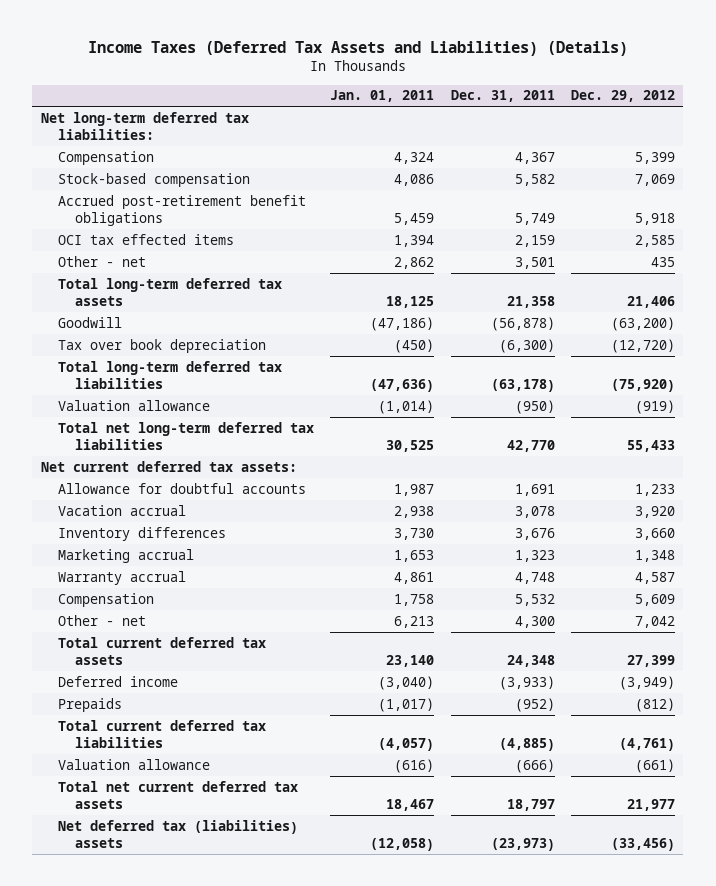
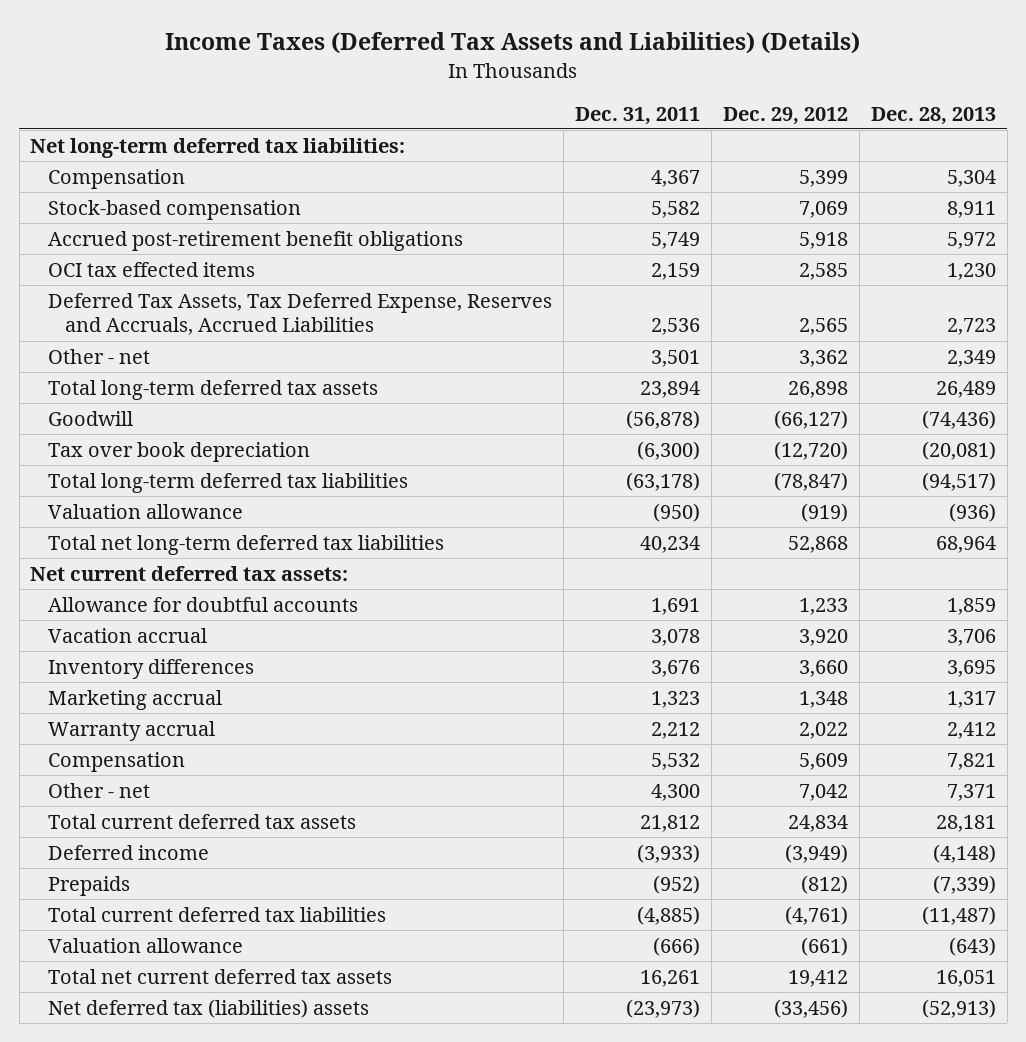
[330,90,435,103] Jan. 01, 2011 -> none
none -> [870,106,996,125] Dec. 28, 2013
none -> [47,292,552,336] Deferred Tax Assets, Tax Deferred Expense, Reserves and Accruals, Accrued Liabilities
[650,256,675,267] 435 -> [798,349,848,367] 3,362
[506,295,555,308] 21,358 -> [639,380,700,398] 23,894
[626,295,675,308] 21,406 -> [787,380,848,398] 26,898
[610,316,675,331] (63,200) -> [773,409,848,429] (66,127)
[610,378,675,392] (75,920) -> [773,471,848,491] (78,847)
[506,439,555,452] 42,770 -> [639,535,700,553] 40,234
[626,439,675,452] 55,433 -> [787,535,848,553] 52,868
[514,571,555,584] 4,748 -> [650,721,700,739] 2,212
[634,571,675,584] 4,587 -> [798,721,848,739] 2,022
[506,654,555,667] 24,348 -> [639,814,700,832] 21,812
[626,654,675,667] 27,399 -> [787,814,848,832] 24,834
[506,798,555,811] 18,797 -> [639,969,700,987] 16,261
[626,798,675,811] 21,977 -> [787,969,848,987] 19,412

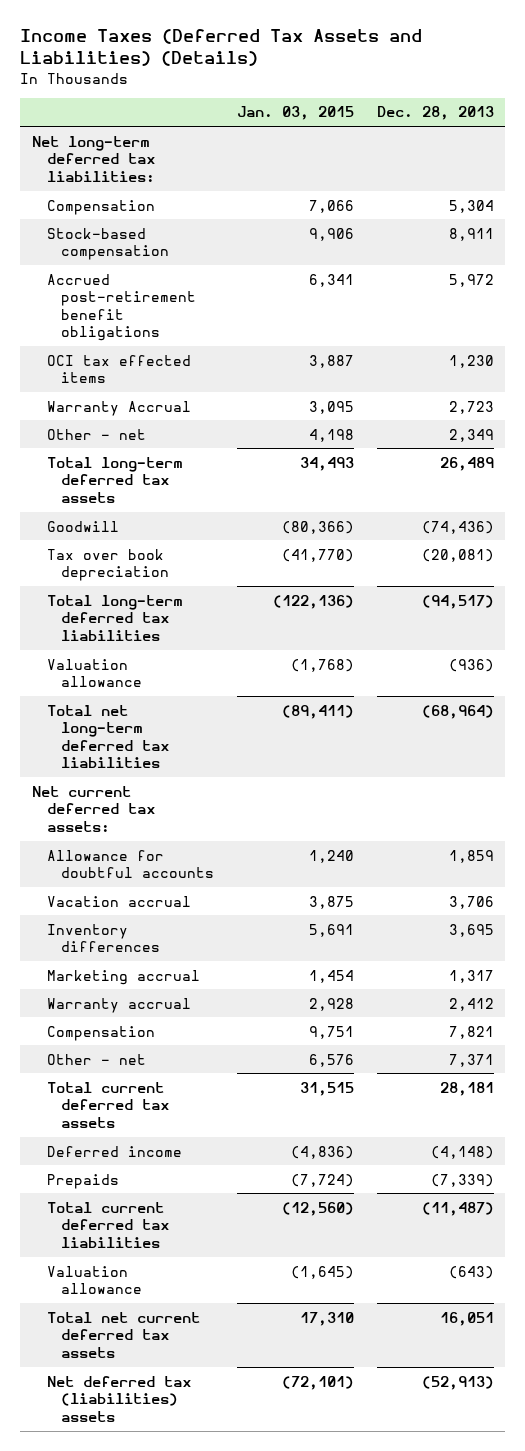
[574,106,700,125] Dec. 31, 2011 -> none
[722,106,848,125] Dec. 29, 2012 -> none
none -> [237,106,355,121] Jan. 03, 2015
[47,292,552,336] Deferred Tax Assets, Tax Deferred Expense, Reserves and Accruals, Accrued Liabilities -> [46,400,191,416] Warranty Accrual
[935,535,996,553] 68,964 -> [421,704,494,719] (68,964)

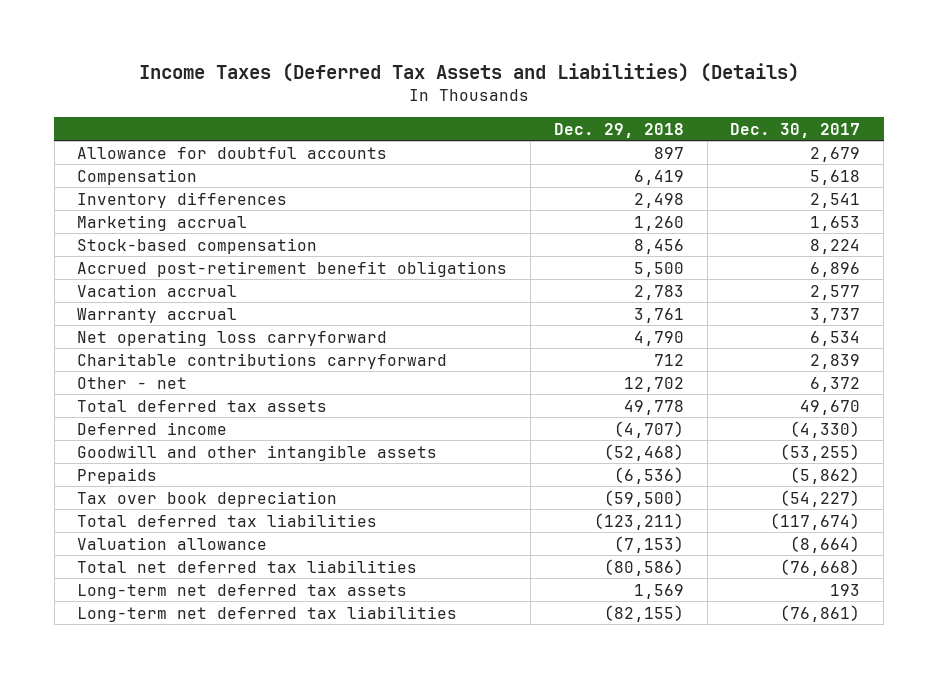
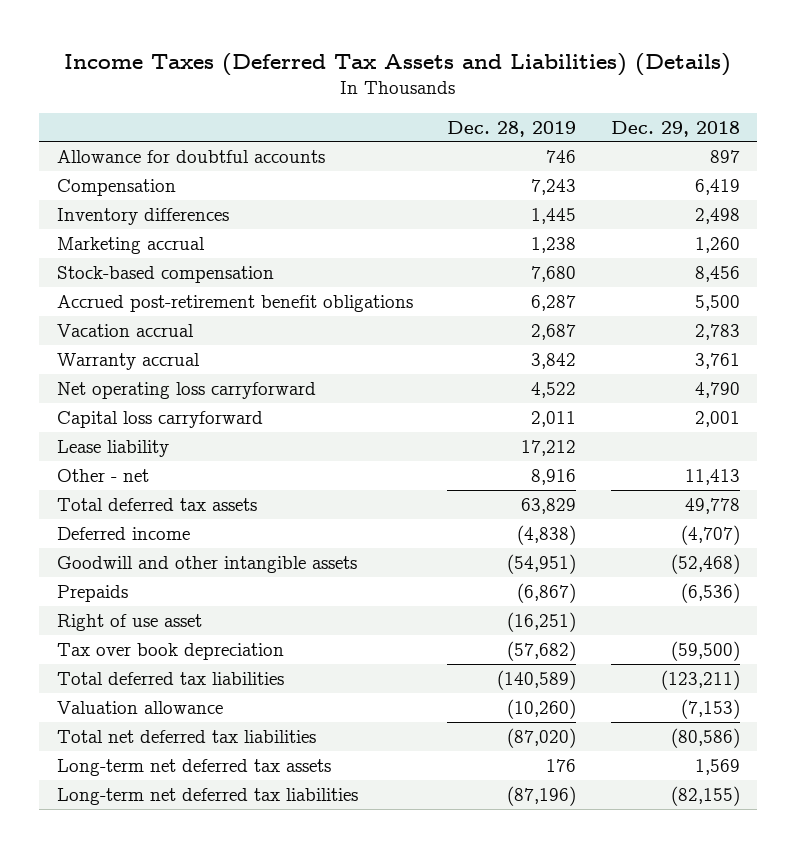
[730,122,861,138] Dec. 30, 2017 -> none
none -> [447,120,577,137] Dec. 28, 2019
[77,352,448,369] Charitable contributions carryforward -> none
none -> [56,410,263,428] Capital loss carryforward
none -> [56,439,169,457] Lease liability
[623,376,684,392] 12,702 -> [684,468,740,485] 11,413
none -> [56,613,202,631] Right of use asset

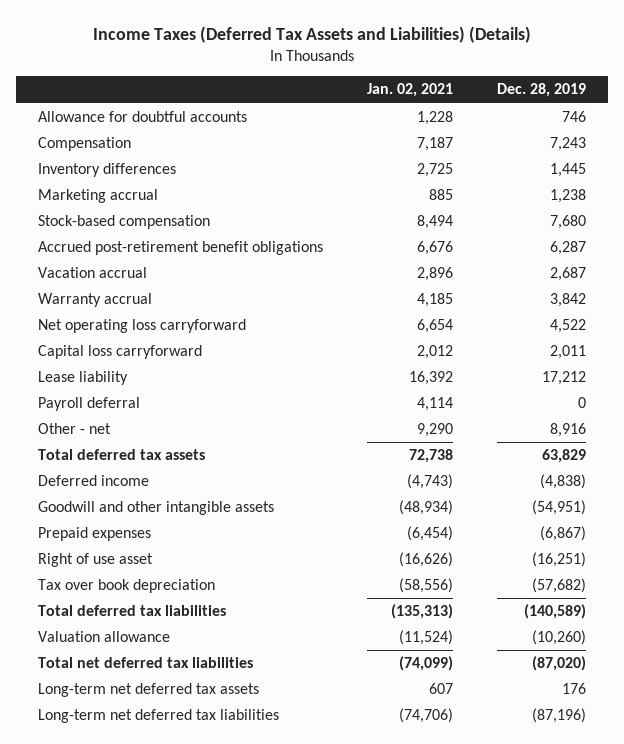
[610,120,740,137] Dec. 29, 2018 -> none
none -> [367,83,454,98] Jan. 02, 2021
none -> [38,397,141,412] Payroll deferral
[56,584,128,602] Prepaids -> [38,527,152,542] Prepaid expenses

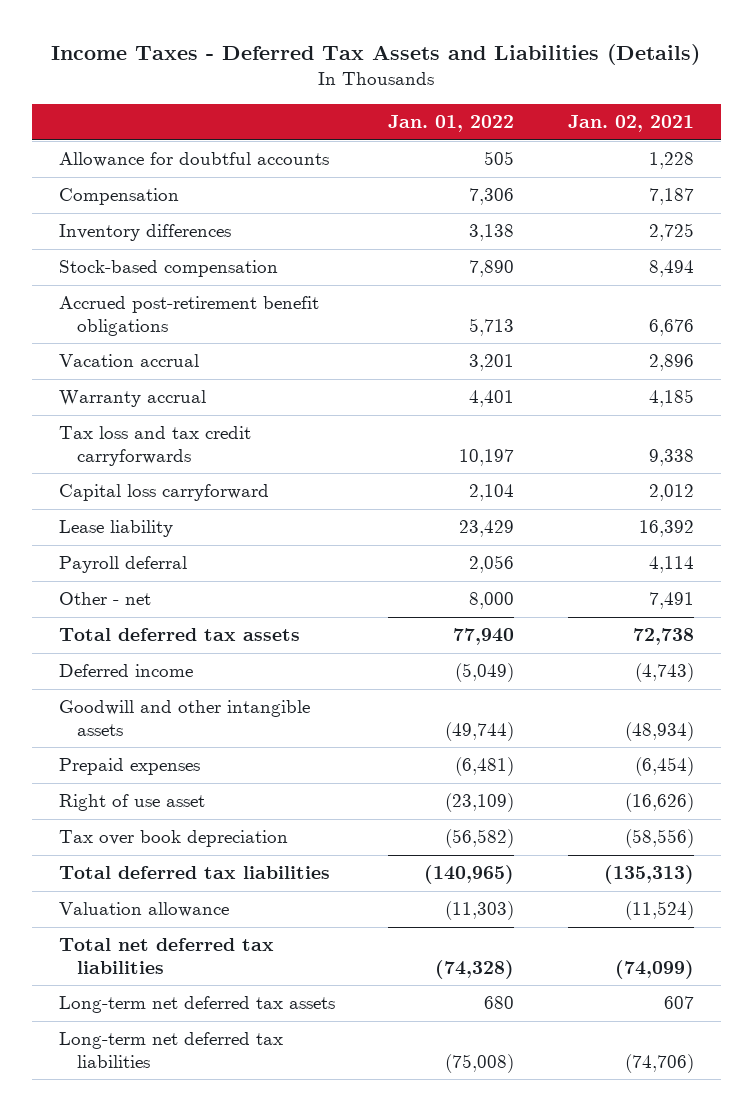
[93,26,532,44] Income Taxes (Deferred Tax Assets and Liabilities) (Details) -> [51,44,701,66] Income Taxes - Deferred Tax Assets and Liabilities (Details)
[496,83,586,98] Dec. 28, 2019 -> none
none -> [388,114,515,132] Jan. 01, 2022
[38,189,159,204] Marketing accrual -> none
[38,319,247,334] Net operating loss carryforward -> none
none -> [58,426,251,466] Tax loss and tax credit carryforwards
[417,423,454,438] 9,290 -> [648,592,694,610] 7,491

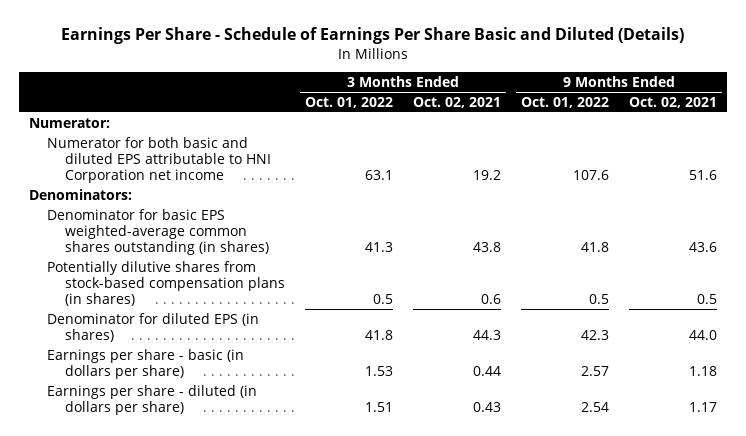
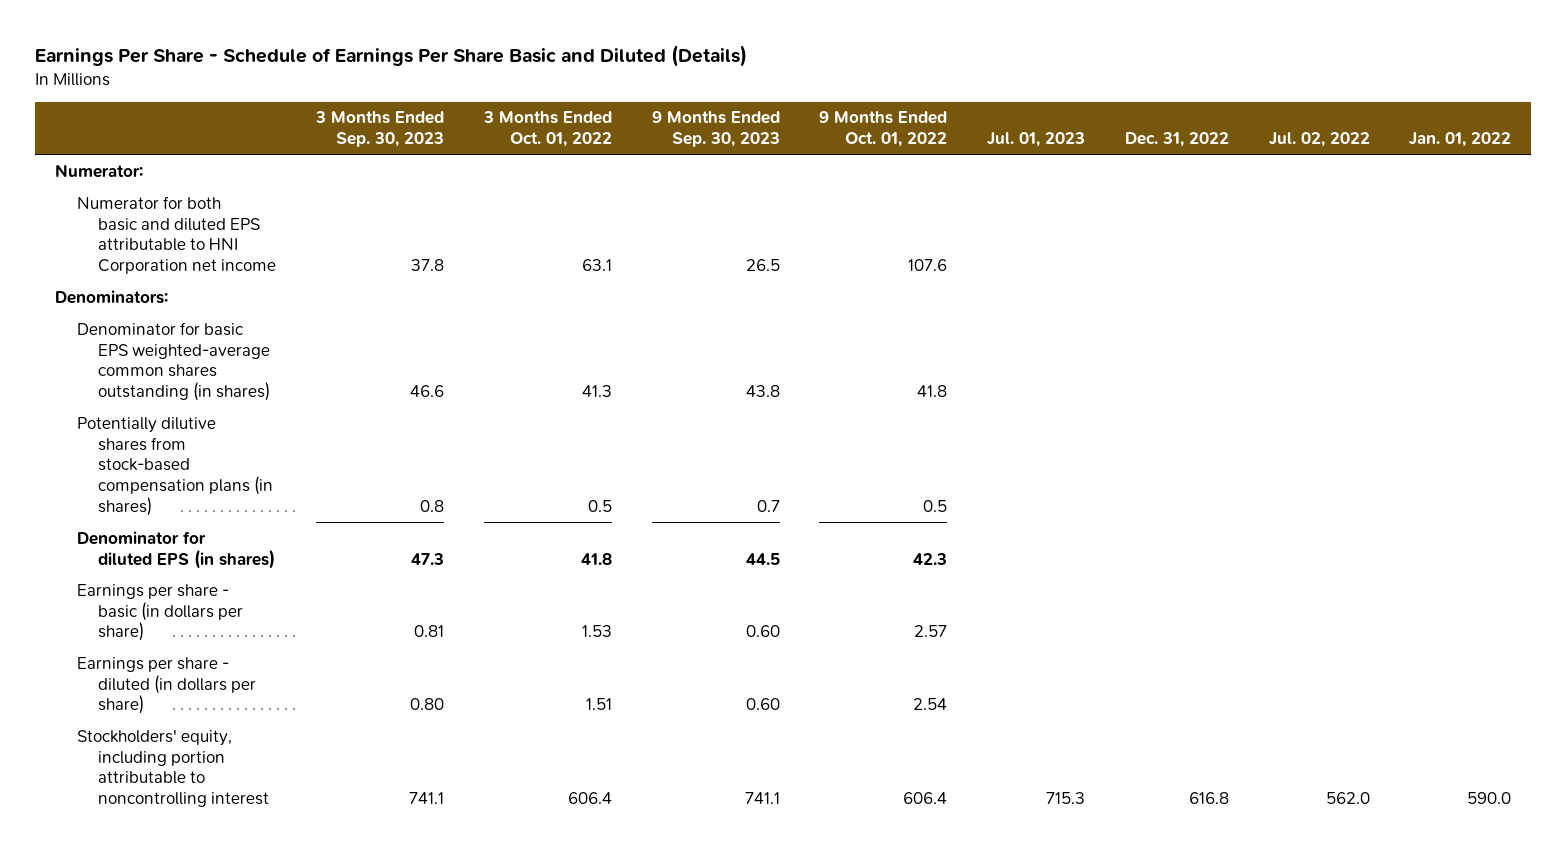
[413,96,502,108] Oct. 02, 2021 -> none
[629,96,718,108] Oct. 02, 2021 -> none
none -> [315,111,445,148] 3 Months Ended Sep. 30, 2023
none -> [651,111,780,148] 9 Months Ended Sep. 30, 2023
none -> [987,132,1086,148] Jul. 01, 2023
none -> [1124,132,1229,148] Dec. 31, 2022
none -> [1268,132,1370,148] Jul. 02, 2022
none -> [1409,132,1512,148] Jan. 01, 2022
none -> [76,729,270,808] Stockholders' equity, including portion attributable to noncontrolling interest

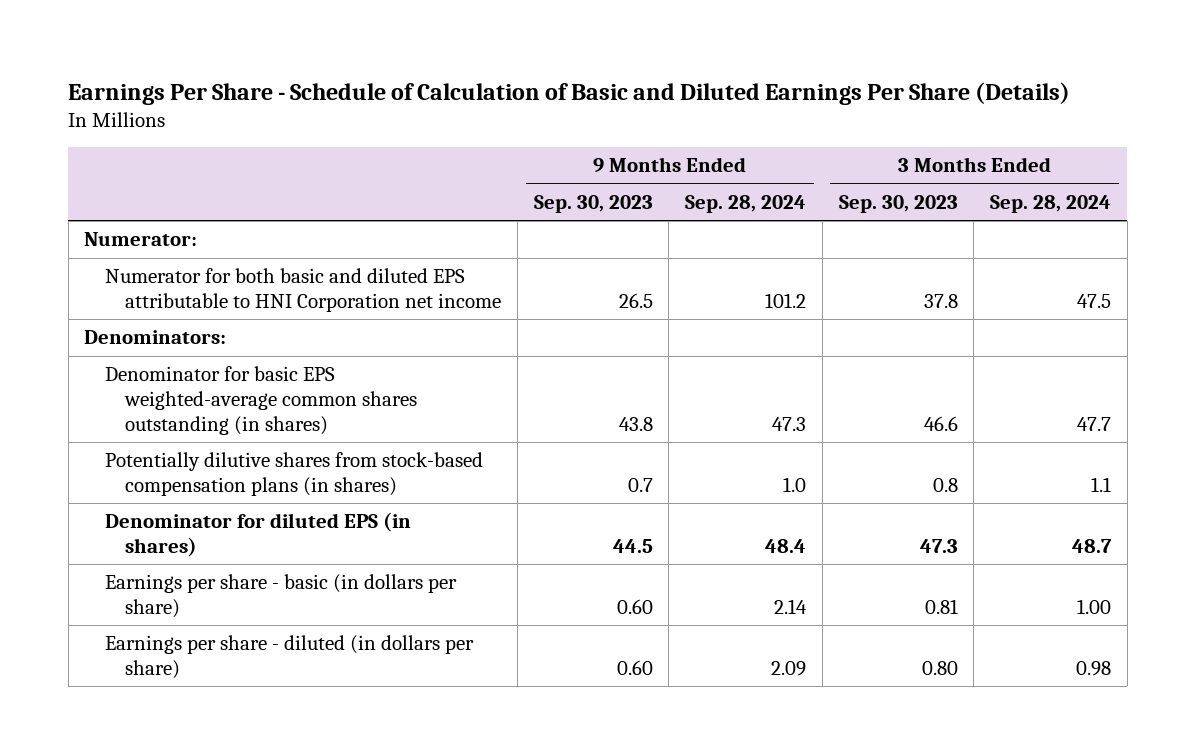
[34,44,747,67] Earnings Per Share - Schedule of Earnings Per Share Basic and Diluted (Details) -> [68,81,1071,105] Earnings Per Share - Schedule of Calculation of Basic and Diluted Earnings Per Share (Details)
[482,111,612,148] 3 Months Ended Oct. 01, 2022 -> none
[819,111,948,148] 9 Months Ended Oct. 01, 2022 -> none
[987,132,1086,148] Jul. 01, 2023 -> none
[1124,132,1229,148] Dec. 31, 2022 -> none
[1268,132,1370,148] Jul. 02, 2022 -> none
[1409,132,1512,148] Jan. 01, 2022 -> none
none -> [685,194,807,213] Sep. 28, 2024
none -> [989,194,1111,213] Sep. 28, 2024
[76,729,270,808] Stockholders' equity, including portion attributable to noncontrolling interest -> none

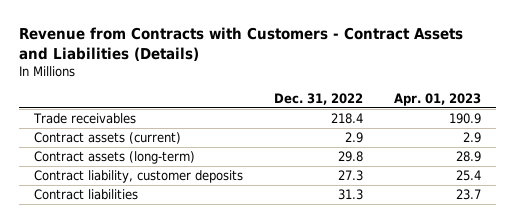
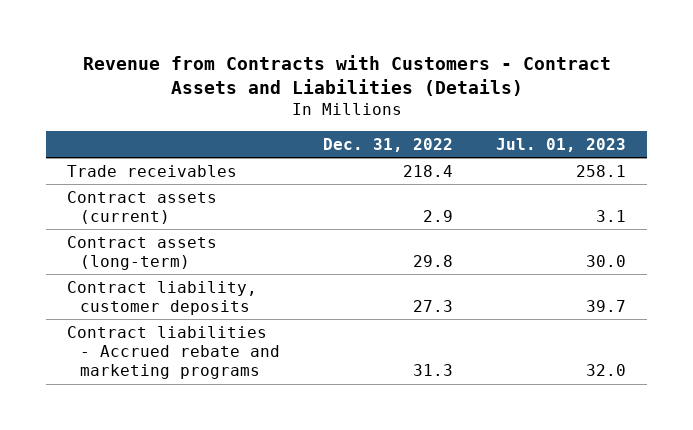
[393,92,481,106] Apr. 01, 2023 -> none
none -> [495,137,626,152] Jul. 01, 2023
[34,189,139,201] Contract liabilities -> [67,325,281,380] Contract liabilities - Accrued rebate and marketing programs

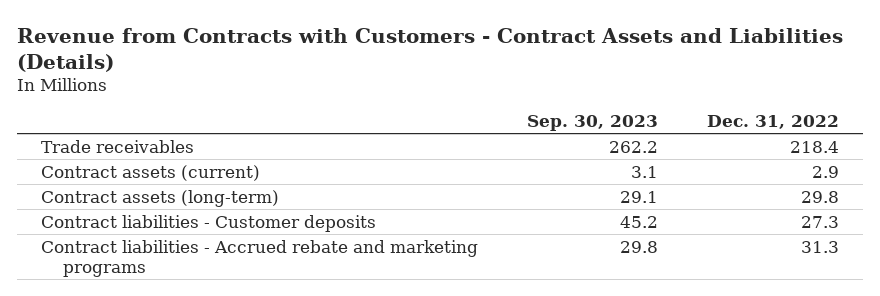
[495,137,626,152] Jul. 01, 2023 -> none
none -> [526,114,658,131] Sep. 30, 2023
[67,280,258,316] Contract liability, customer deposits -> [41,214,377,232] Contract liabilities - Customer deposits

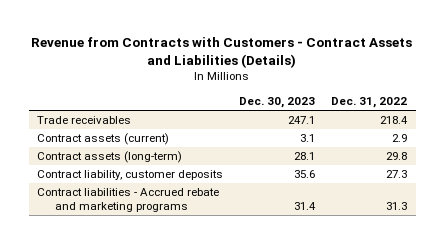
[526,114,658,131] Sep. 30, 2023 -> none
none -> [239,97,316,109] Dec. 30, 2023
[41,214,377,232] Contract liabilities - Customer deposits -> [37,170,224,181] Contract liability, customer deposits

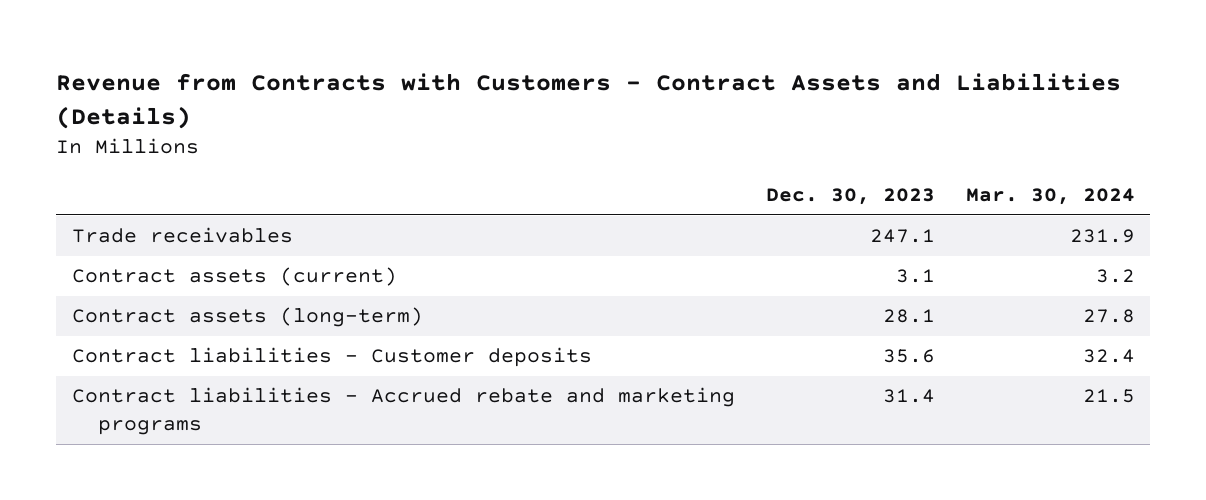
[331,97,408,109] Dec. 31, 2022 -> none
none -> [965,188,1135,206] Mar. 30, 2024
[37,170,224,181] Contract liability, customer deposits -> [71,347,592,368] Contract liabilities - Customer deposits

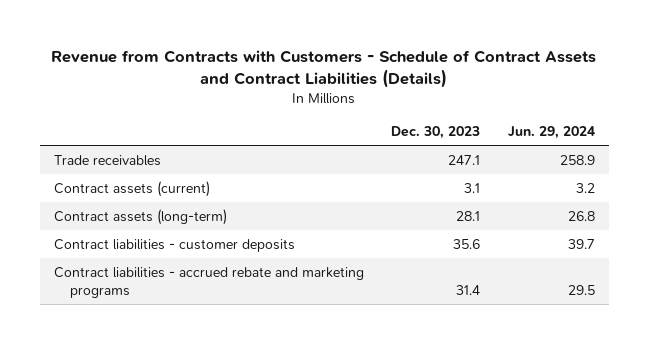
[56,73,1122,129] Revenue from Contracts with Customers - Contract Assets and Liabilities (Details) -> [51,49,597,88] Revenue from Contracts with Customers - Schedule of Contract Assets and Contract Liabilities (Details)
[965,188,1135,206] Mar. 30, 2024 -> none
none -> [507,126,595,140] Jun. 29, 2024
[71,347,592,368] Contract liabilities - Customer deposits -> [53,238,295,252] Contract liabilities - customer deposits
[71,387,735,436] Contract liabilities - Accrued rebate and marketing programs -> [53,266,364,299] Contract liabilities - accrued rebate and marketing programs

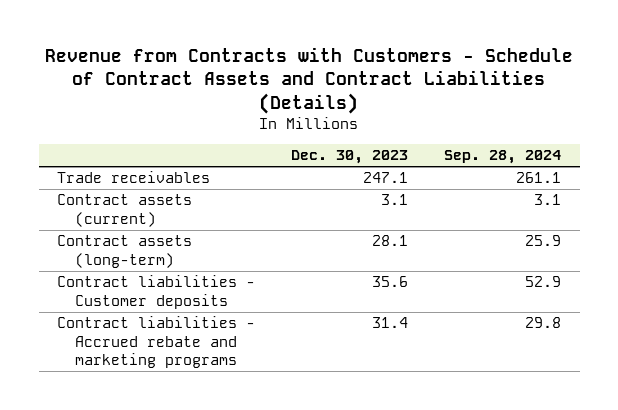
[507,126,595,140] Jun. 29, 2024 -> none
none -> [444,150,562,165] Sep. 28, 2024
[53,238,295,252] Contract liabilities - customer deposits -> [56,275,255,309] Contract liabilities - Customer deposits
[53,266,364,299] Contract liabilities - accrued rebate and marketing programs -> [56,316,255,368] Contract liabilities - Accrued rebate and marketing programs

